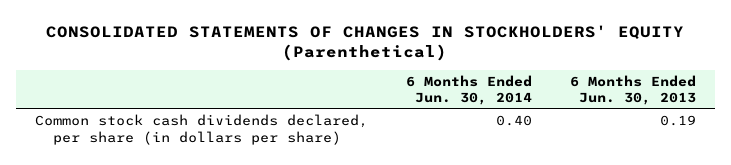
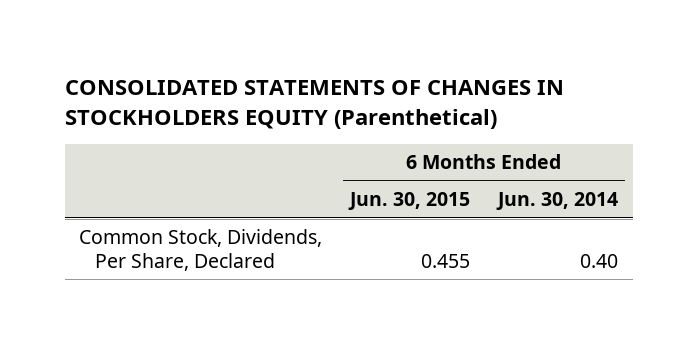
[46,24,685,62] CONSOLIDATED STATEMENTS OF CHANGES IN STOCKHOLDERS' EQUITY (Parenthetical) -> [64,79,564,129] CONSOLIDATED STATEMENTS OF CHANGES IN STOCKHOLDERS EQUITY (Parenthetical)
[569,74,696,106] 6 Months Ended Jun. 30, 2013 -> none
none -> [348,192,471,211] Jun. 30, 2015
[35,114,369,146] Common stock cash dividends declared, per share (in dollars per share) -> [78,229,322,271] Common Stock, Dividends, Per Share, Declared

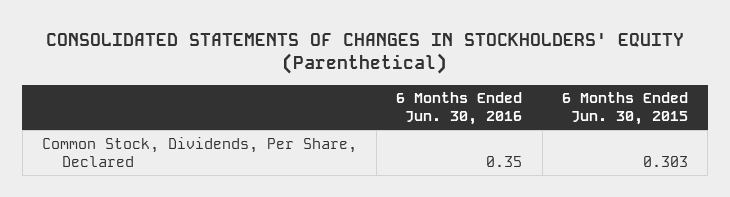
[64,79,564,129] CONSOLIDATED STATEMENTS OF CHANGES IN STOCKHOLDERS EQUITY (Parenthetical) -> [45,32,684,75] CONSOLIDATED STATEMENTS OF CHANGES IN STOCKHOLDERS' EQUITY (Parenthetical)
[496,192,619,211] Jun. 30, 2014 -> none
none -> [396,92,523,126] 6 Months Ended Jun. 30, 2016
[421,253,471,268] 0.455 -> [642,155,688,167] 0.303

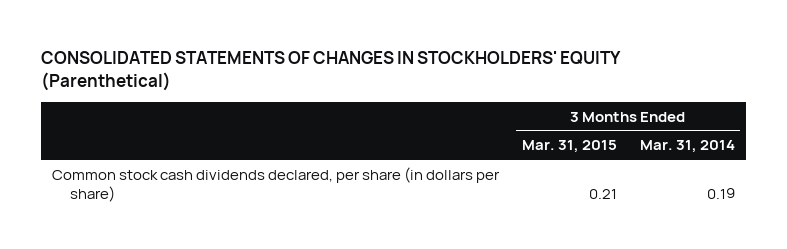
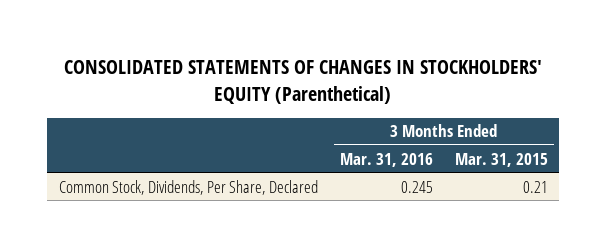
[639,140,735,154] Mar. 31, 2014 -> none
none -> [339,152,433,167] Mar. 31, 2016
[52,166,501,203] Common stock cash dividends declared, per share (in dollars per share) -> [58,179,318,195] Common Stock, Dividends, Per Share, Declared

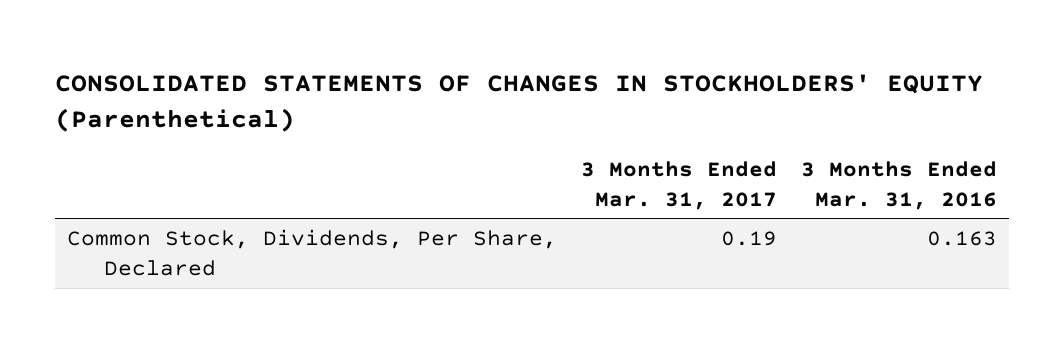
[455,152,549,167] Mar. 31, 2015 -> none
none -> [581,161,778,210] 3 Months Ended Mar. 31, 2017
[400,180,433,193] 0.245 -> [927,231,998,247] 0.163

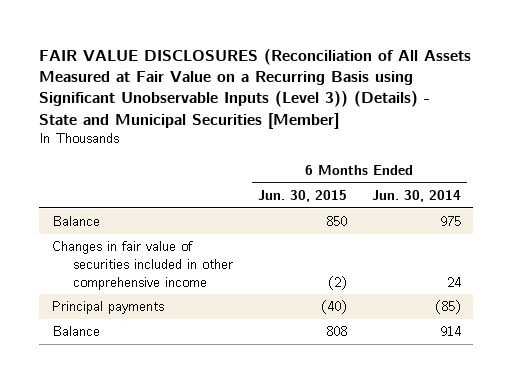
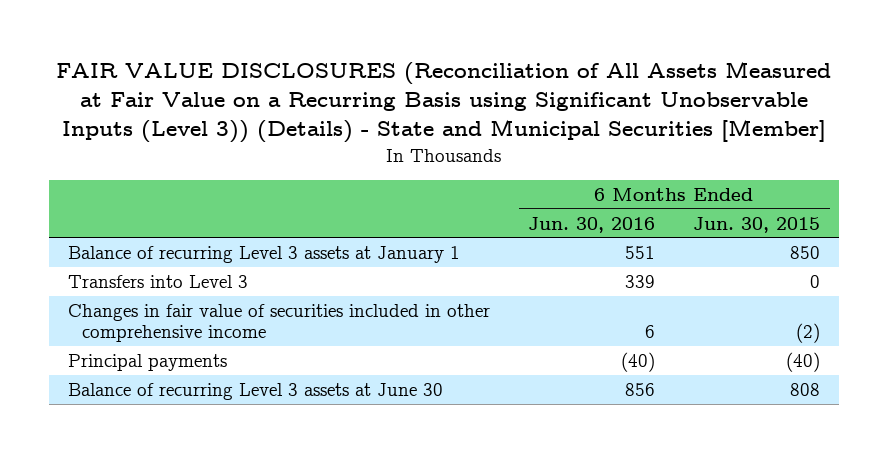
[371,189,461,202] Jun. 30, 2014 -> none
none -> [528,216,656,233] Jun. 30, 2016
[51,216,100,227] Balance -> [68,245,461,263] Balance of recurring Level 3 assets at January 1
none -> [68,274,249,288] Transfers into Level 3
[51,326,100,337] Balance -> [68,382,444,400] Balance of recurring Level 3 assets at June 30

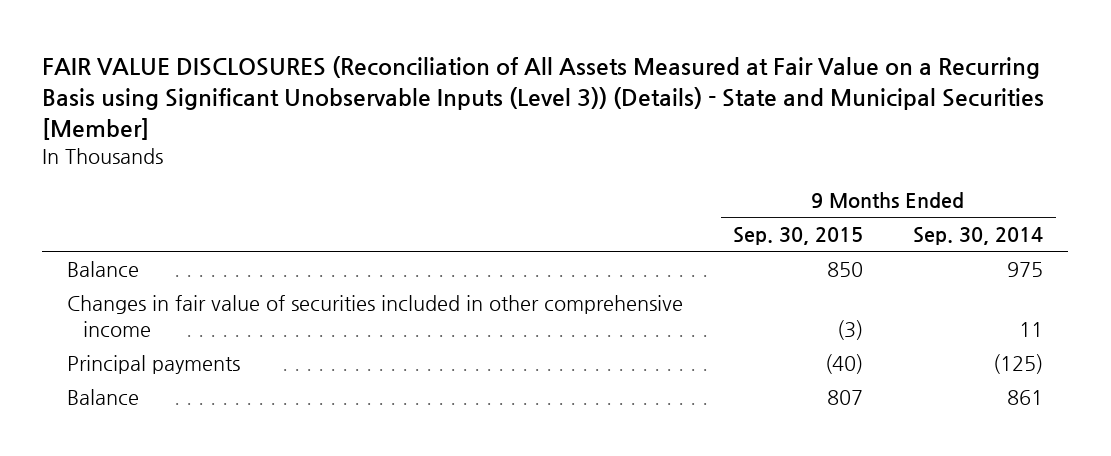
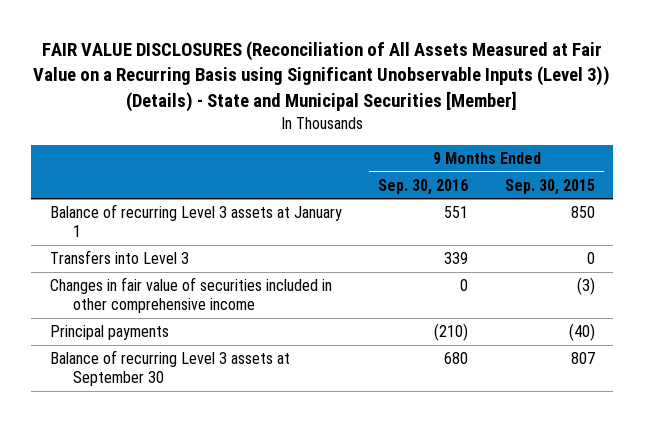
[913,227,1044,246] Sep. 30, 2014 -> none
none -> [378,178,469,195] Sep. 30, 2016
[67,261,140,278] Balance -> [49,204,342,238] Balance of recurring Level 3 assets at January 1
none -> [49,250,189,265] Transfers into Level 3
[67,389,140,406] Balance -> [49,350,290,387] Balance of recurring Level 3 assets at September 30

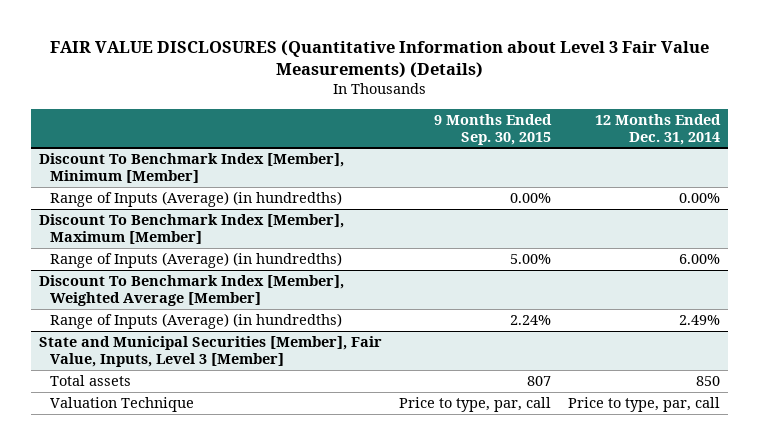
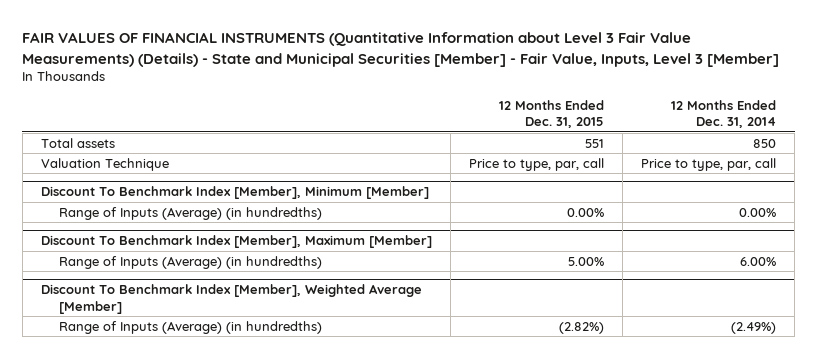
[49,39,709,79] FAIR VALUE DISCLOSURES (Quantitative Information about Level 3 Fair Value Measurements) (Details) -> [22,32,780,67] FAIR VALUES OF FINANCIAL INSTRUMENTS (Quantitative Information about Level 3 Fair Value Measurements) (Details) - State and Municipal Securities [Member] - Fair Value, Inputs, Level 3 [Member]
[434,113,553,145] 9 Months Ended Sep. 30, 2015 -> none
none -> [499,99,605,129] 12 Months Ended Dec. 31, 2015
none -> [41,137,116,148] Total assets
none -> [41,157,170,171] Valuation Technique
[39,336,383,367] State and Municipal Securities [Member], Fair Value, Inputs, Level 3 [Member] -> none
[50,375,132,387] Total assets -> none
[50,397,195,413] Valuation Technique -> none
[678,315,720,326] 2.49% -> [731,321,777,334] (2.49%)

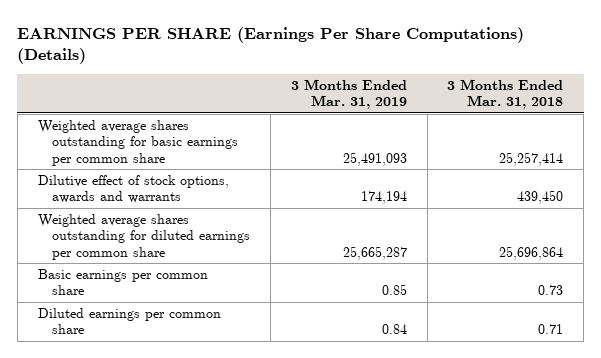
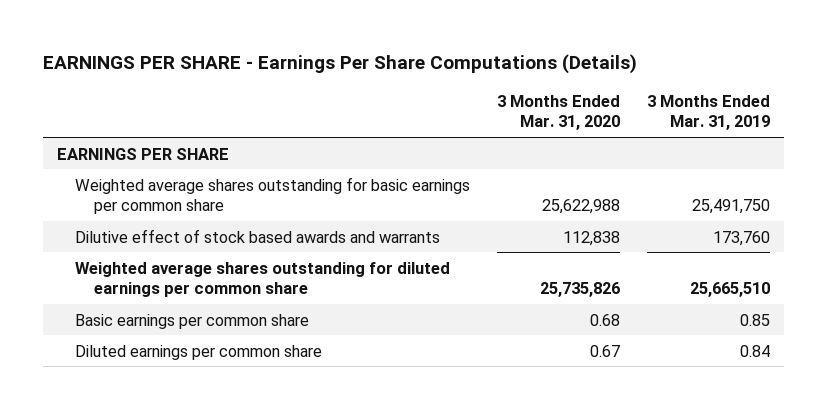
[17,26,525,64] EARNINGS PER SHARE (Earnings Per Share Computations) (Details) -> [42,53,637,74] EARNINGS PER SHARE - Earnings Per Share Computations (Details)
[447,78,564,110] 3 Months Ended Mar. 31, 2018 -> none
none -> [497,94,621,131] 3 Months Ended Mar. 31, 2020
none -> [56,147,229,160] EARNINGS PER SHARE
[342,151,407,166] 25,491,093 -> [692,199,771,215] 25,491,750
[37,174,229,204] Dilutive effect of stock options, awards and warrants -> [75,228,441,243] Dilutive effect of stock based awards and warrants
[360,191,407,205] 174,194 -> [713,230,771,246] 173,760
[342,245,407,260] 25,665,287 -> [690,282,771,298] 25,665,510

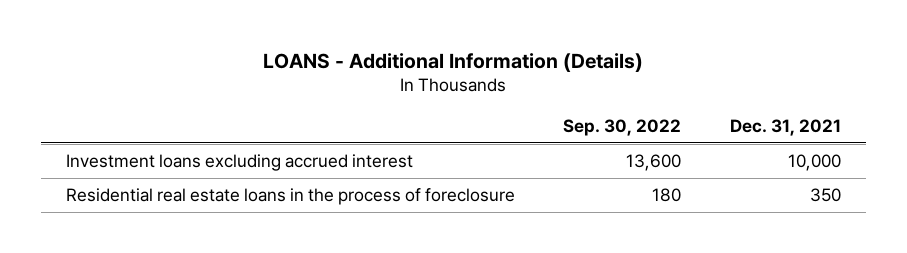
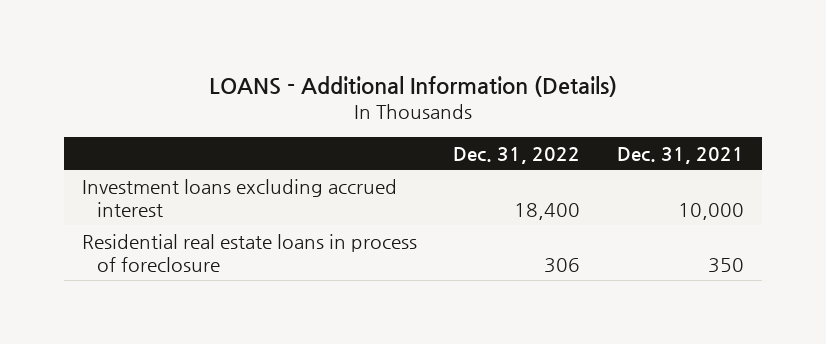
[563,118,682,136] Sep. 30, 2022 -> none
none -> [453,146,581,164] Dec. 31, 2022
[65,188,515,206] Residential real estate loans in the process of foreclosure -> [82,233,418,272] Residential real estate loans in process of foreclosure

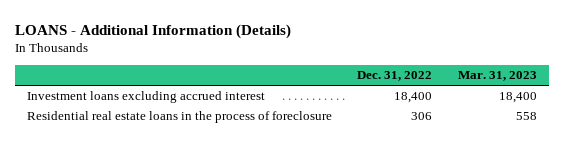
[616,146,744,164] Dec. 31, 2021 -> none
none -> [457,71,537,82] Mar. 31, 2023
[82,233,418,272] Residential real estate loans in process of foreclosure -> [27,111,333,124] Residential real estate loans in the process of foreclosure

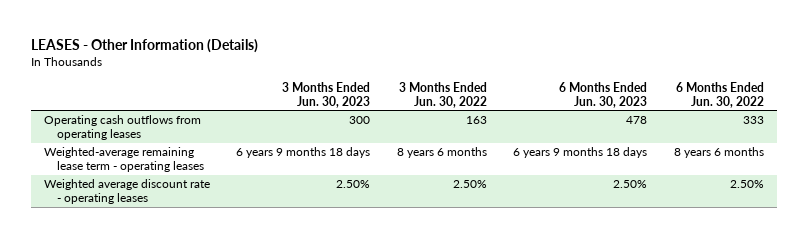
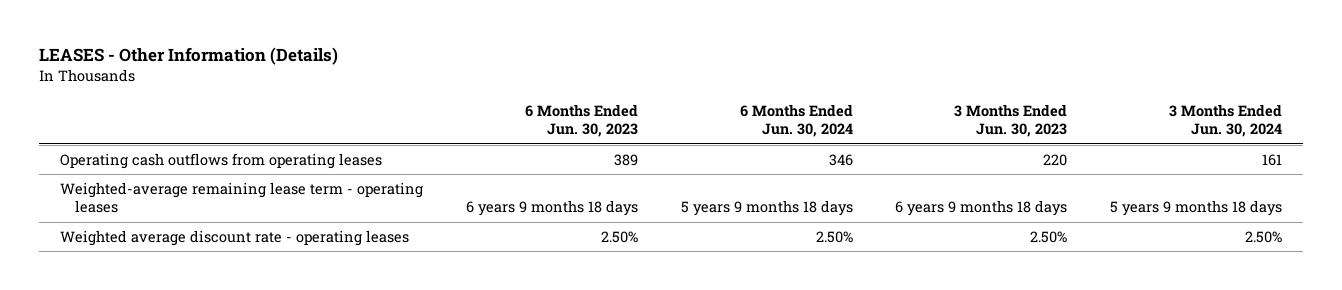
[398,81,487,108] 3 Months Ended Jun. 30, 2022 -> none
[675,81,764,108] 6 Months Ended Jun. 30, 2022 -> none
none -> [739,103,853,138] 6 Months Ended Jun. 30, 2024
none -> [1169,103,1283,138] 3 Months Ended Jun. 30, 2024
[349,116,371,125] 300 -> [1043,153,1068,166] 220
[626,116,648,125] 478 -> [613,153,638,166] 389

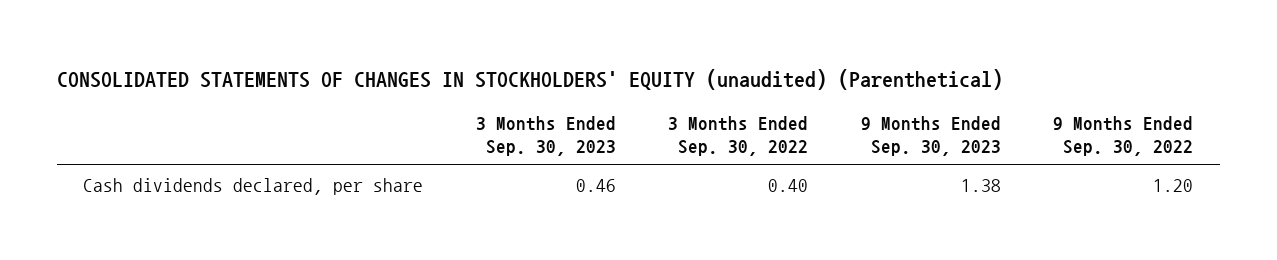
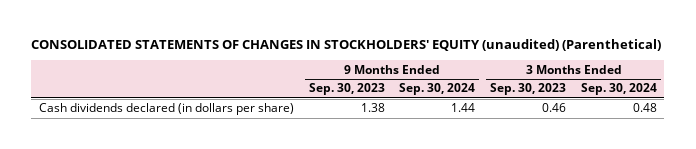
[668,116,809,156] 3 Months Ended Sep. 30, 2022 -> none
[1053,116,1194,156] 9 Months Ended Sep. 30, 2022 -> none
none -> [399,83,476,96] Sep. 30, 2024
none -> [580,83,657,96] Sep. 30, 2024
[83,177,424,195] Cash dividends declared, per share -> [38,103,294,116] Cash dividends declared (in dollars per share)

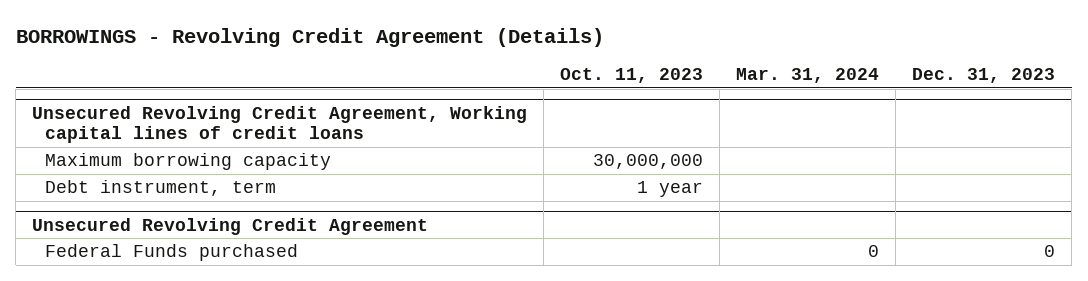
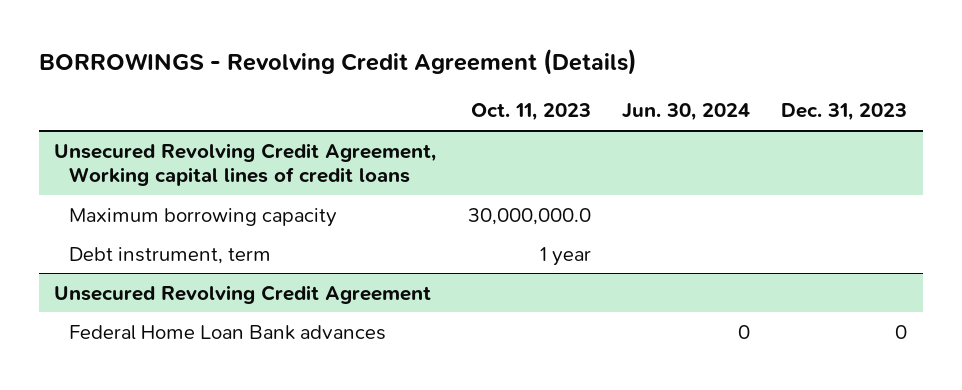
[736,68,880,84] Mar. 31, 2024 -> none
none -> [621,103,750,122] Jun. 30, 2024
[593,154,704,170] 30,000,000 -> [467,207,591,225] 30,000,000.0
[45,244,299,262] Federal Funds purchased -> [69,324,387,340] Federal Home Loan Bank advances

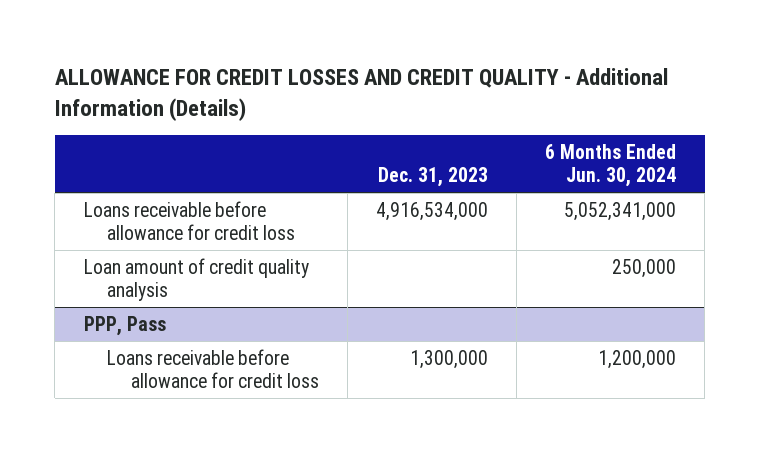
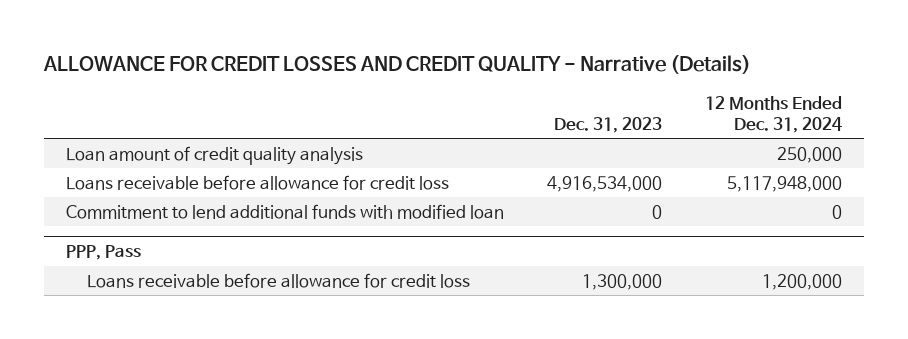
[54,68,668,121] ALLOWANCE FOR CREDIT LOSSES AND CREDIT QUALITY - Additional Information (Details) -> [43,54,752,74] ALLOWANCE FOR CREDIT LOSSES AND CREDIT QUALITY - Narrative (Details)
[545,144,677,188] 6 Months Ended Jun. 30, 2024 -> none
none -> [705,95,843,133] 12 Months Ended Dec. 31, 2024
[83,200,296,241] Loans receivable before allowance for credit loss -> [65,174,449,190] Loans receivable before allowance for credit loss
none -> [65,203,504,219] Commitment to lend additional funds with modified loan

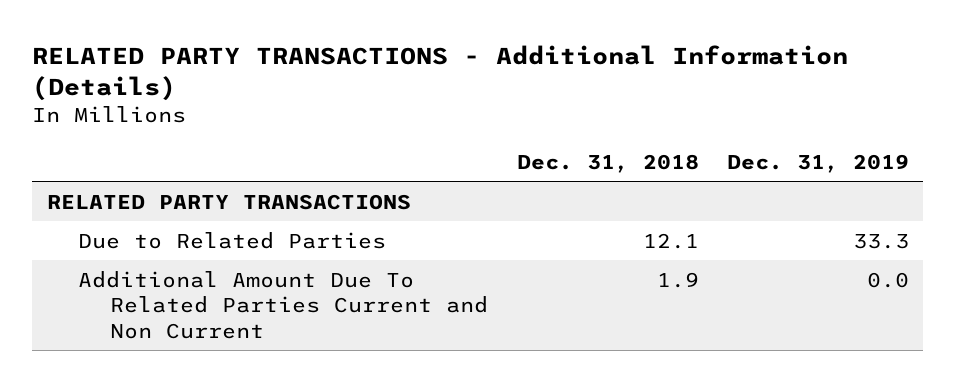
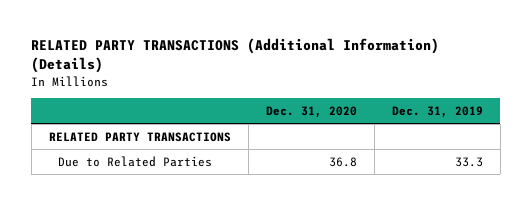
[32,44,849,101] RELATED PARTY TRANSACTIONS - Additional Information (Details) -> [31,38,440,74] RELATED PARTY TRANSACTIONS (Additional Information) (Details)
[516,153,699,173] Dec. 31, 2018 -> none
none -> [265,105,357,118] Dec. 31, 2020
[78,270,489,339] Additional Amount Due To Related Parties Current and Non Current -> none

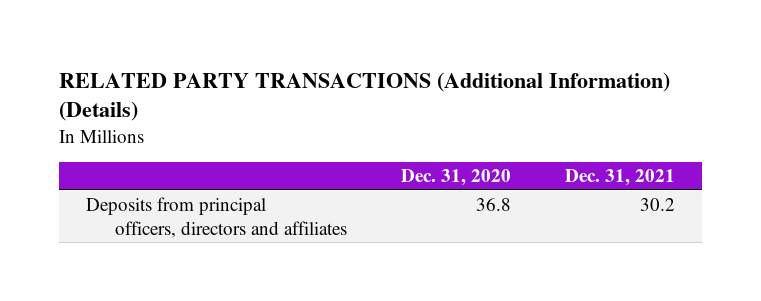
[391,105,483,118] Dec. 31, 2019 -> none
none -> [564,169,675,187] Dec. 31, 2021
[48,132,231,143] RELATED PARTY TRANSACTIONS -> none
[57,156,212,168] Due to Related Parties -> [85,197,347,238] Deposits from principal officers, directors and affiliates

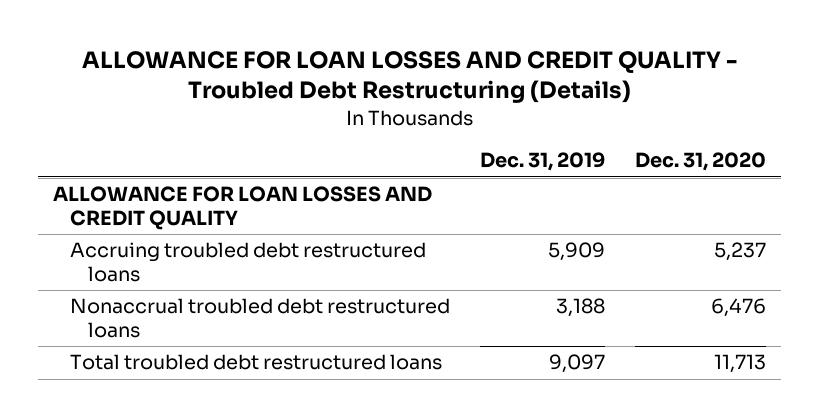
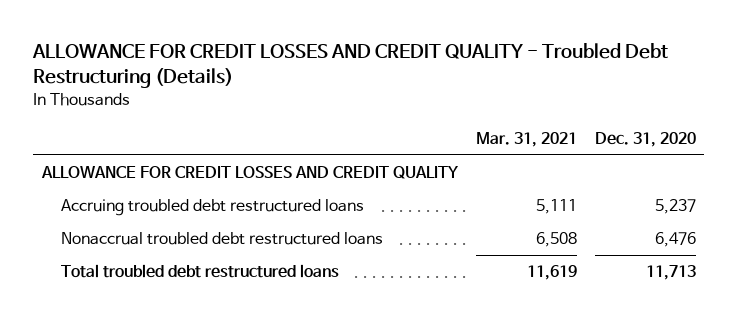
[81,51,737,104] ALLOWANCE FOR LOAN LOSSES AND CREDIT QUALITY - Troubled Debt Restructuring (Details) -> [31,43,668,89] ALLOWANCE FOR CREDIT LOSSES AND CREDIT QUALITY - Troubled Debt Restructuring (Details)
[480,152,606,172] Dec. 31, 2019 -> none
none -> [475,132,577,148] Mar. 31, 2021
[53,186,433,230] ALLOWANCE FOR LOAN LOSSES AND CREDIT QUALITY -> [40,166,459,180] ALLOWANCE FOR CREDIT LOSSES AND CREDIT QUALITY

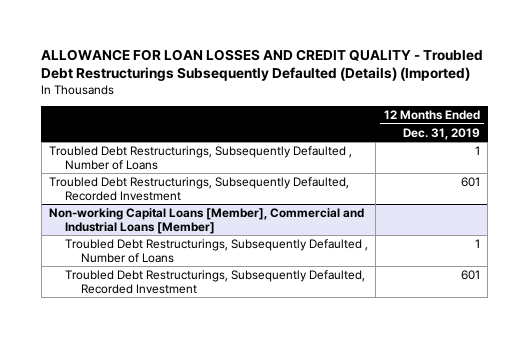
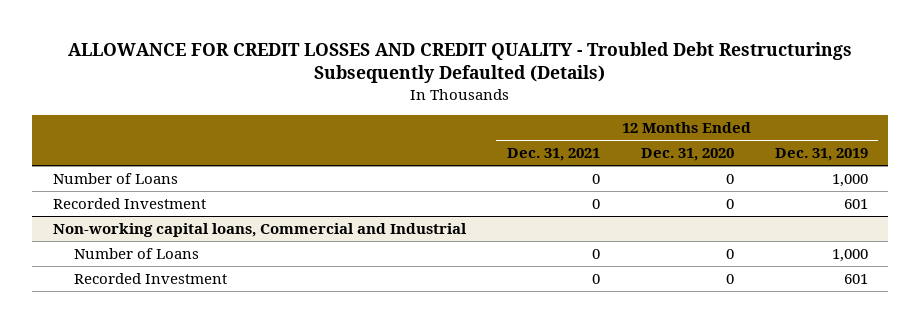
[41,48,484,82] ALLOWANCE FOR LOAN LOSSES AND CREDIT QUALITY - Troubled Debt Restructurings Subsequently Defaulted (Details) (Imported) -> [68,41,853,84] ALLOWANCE FOR CREDIT LOSSES AND CREDIT QUALITY - Troubled Debt Restructurings Subsequently Defaulted (Details)
none -> [506,148,600,162] Dec. 31, 2021
none -> [640,148,734,162] Dec. 31, 2020
[49,145,353,170] Troubled Debt Restructurings, Subsequently Defaulted , Number of Loans -> [52,173,178,185] Number of Loans
[474,145,480,155] 1 -> [831,174,868,188] 1,000
[49,176,350,201] Troubled Debt Restructurings, Subsequently Defaulted, Recorded Investment -> [52,198,206,210] Recorded Investment
[49,207,365,234] Non-working Capital Loans [Member], Commercial and Industrial Loans [Member] -> [52,223,467,238] Non-working capital loans, Commercial and Industrial
[64,238,368,263] Troubled Debt Restructurings, Subsequently Defaulted , Number of Loans -> [73,248,199,260] Number of Loans
[474,238,480,248] 1 -> [831,249,868,263] 1,000
[64,269,365,294] Troubled Debt Restructurings, Subsequently Defaulted, Recorded Investment -> [73,273,227,285] Recorded Investment

